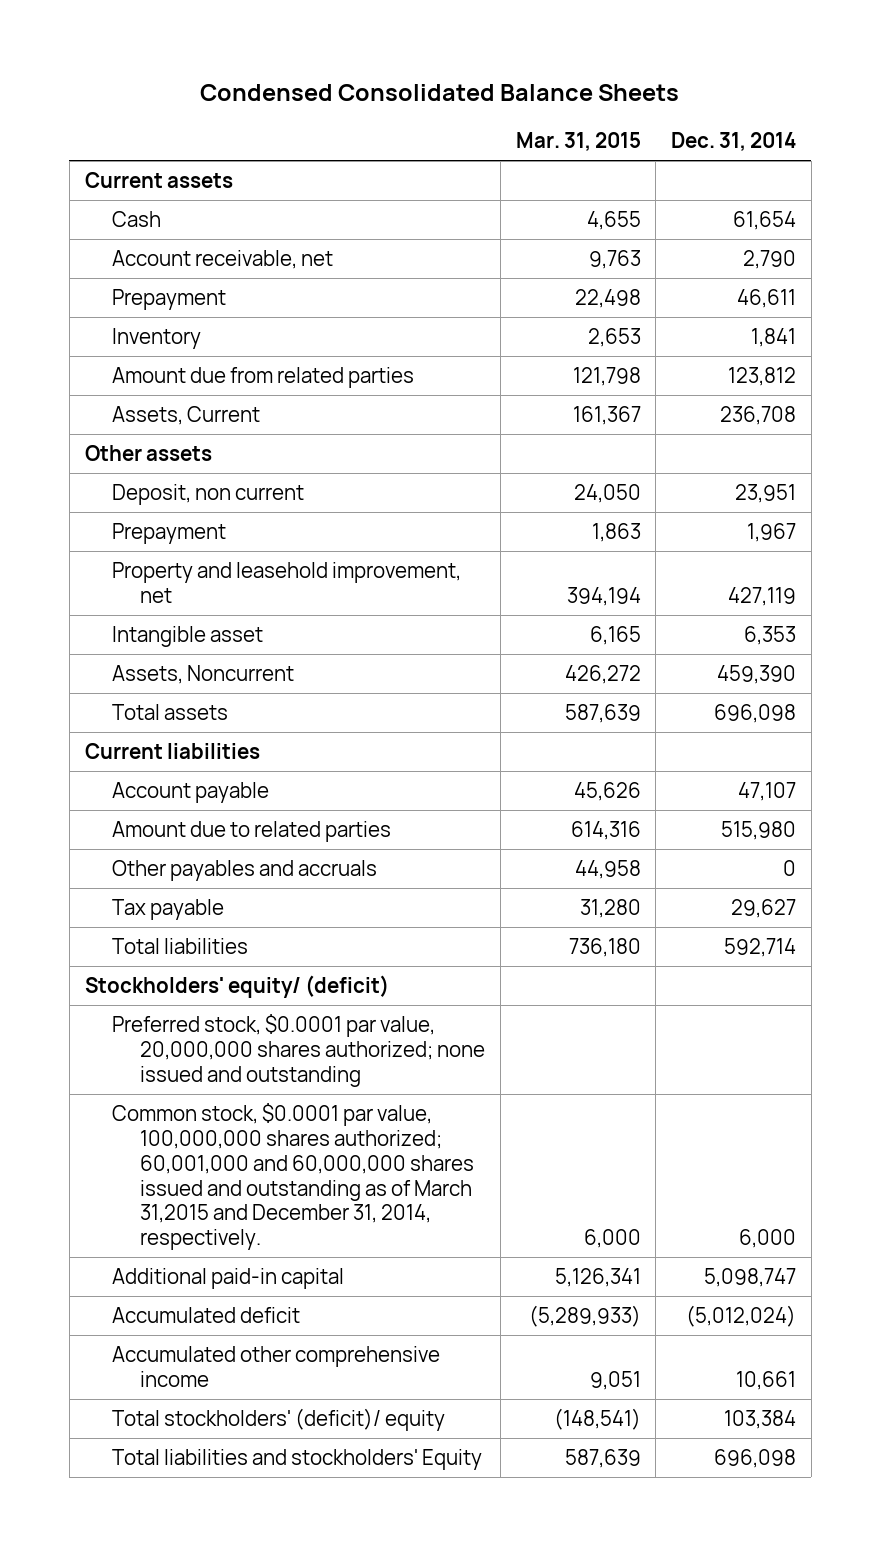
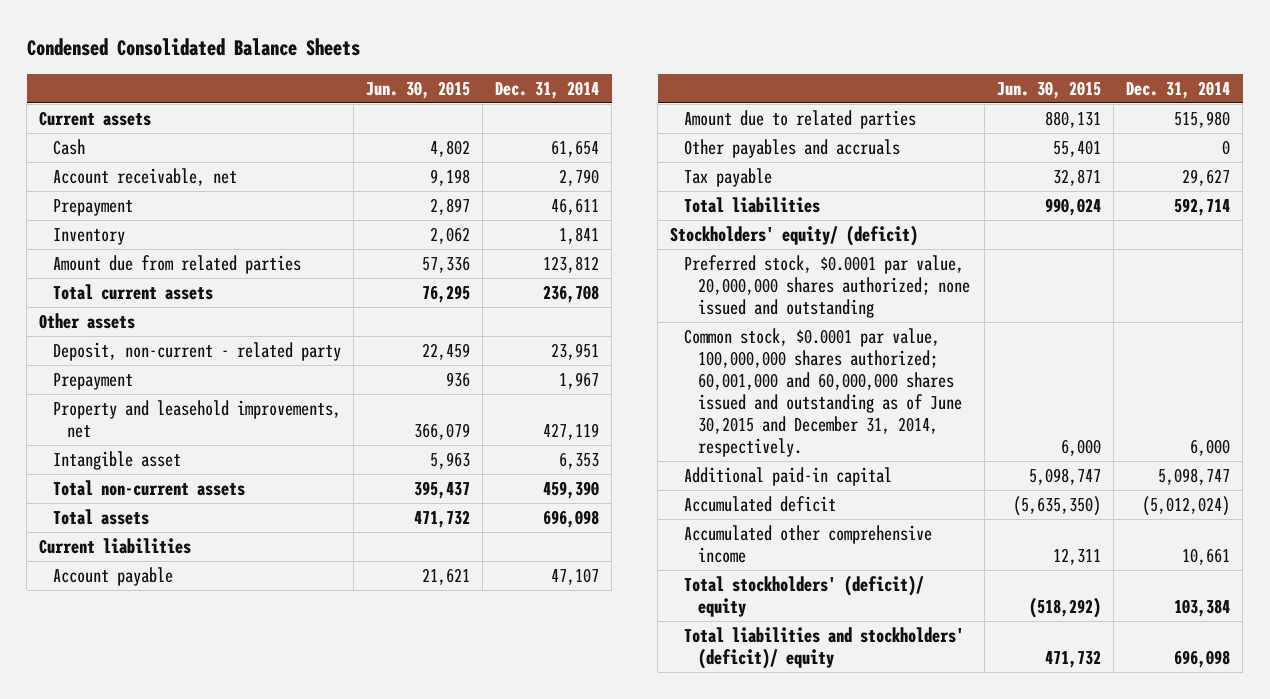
[515,132,641,152] Mar. 31, 2015 -> none
none -> [366,80,471,99] Jun. 30, 2015
[112,405,261,425] Assets, Current -> [53,284,214,301] Total current assets
[112,483,305,505] Deposit, non current -> [53,342,342,362] Deposit, non-current - related party
[112,561,462,603] Property and leasehold improvement, net -> [53,400,342,439] Property and leasehold improvements, net
[112,664,295,684] Assets, Noncurrent -> [53,480,246,497] Total non-current assets
[112,1102,475,1251] Common stock, $0.0001 par value, 100,000,000 shares authorized; 60,001,000 and 60,000,000 shares issued and outstanding as of March 31,2015 and December 31, 2014, respectively. -> [684,328,963,458] Common stock, $0.0001 par value, 100,000,000 shares authorized; 60,001,000 and 60,000,000 shares issued and outstanding as of June 30,2015 and December 31, 2014, respectively.
[112,1448,483,1470] Total liabilities and stockholders' Equity -> [684,627,965,670] Total liabilities and stockholders' (deficit)/ equity

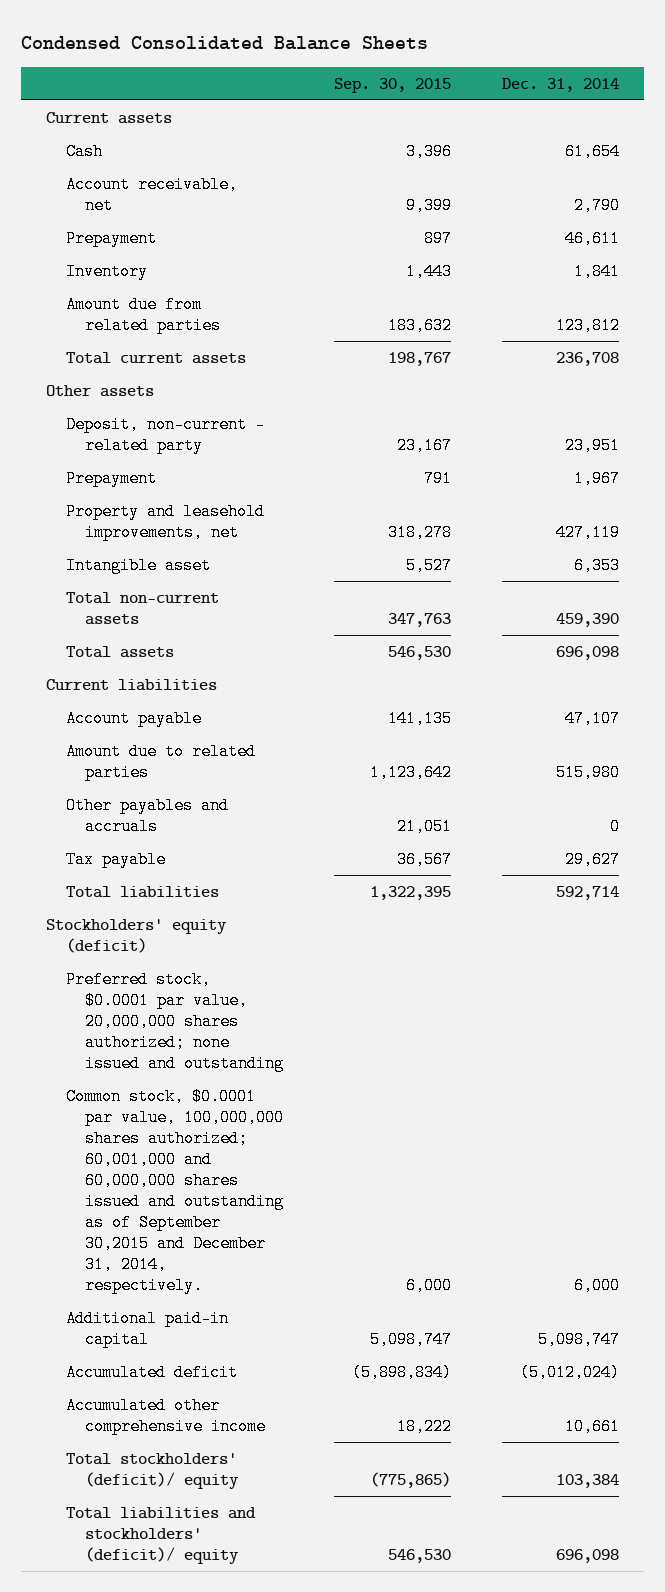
[366,80,471,99] Jun. 30, 2015 -> none
none -> [333,77,451,93] Sep. 30, 2015
[670,225,919,247] Stockholders' equity/ (deficit) -> [45,918,227,953] Stockholders' equity (deficit)
[684,328,963,458] Common stock, $0.0001 par value, 100,000,000 shares authorized; 60,001,000 and 60,000,000 shares issued and outstanding as of June 30,2015 and December 31, 2014, respectively. -> [65,1087,285,1295] Common stock, $0.0001 par value, 100,000,000 shares authorized; 60,001,000 and 60,000,000 shares issued and outstanding as of September 30,2015 and December 31, 2014, respectively.

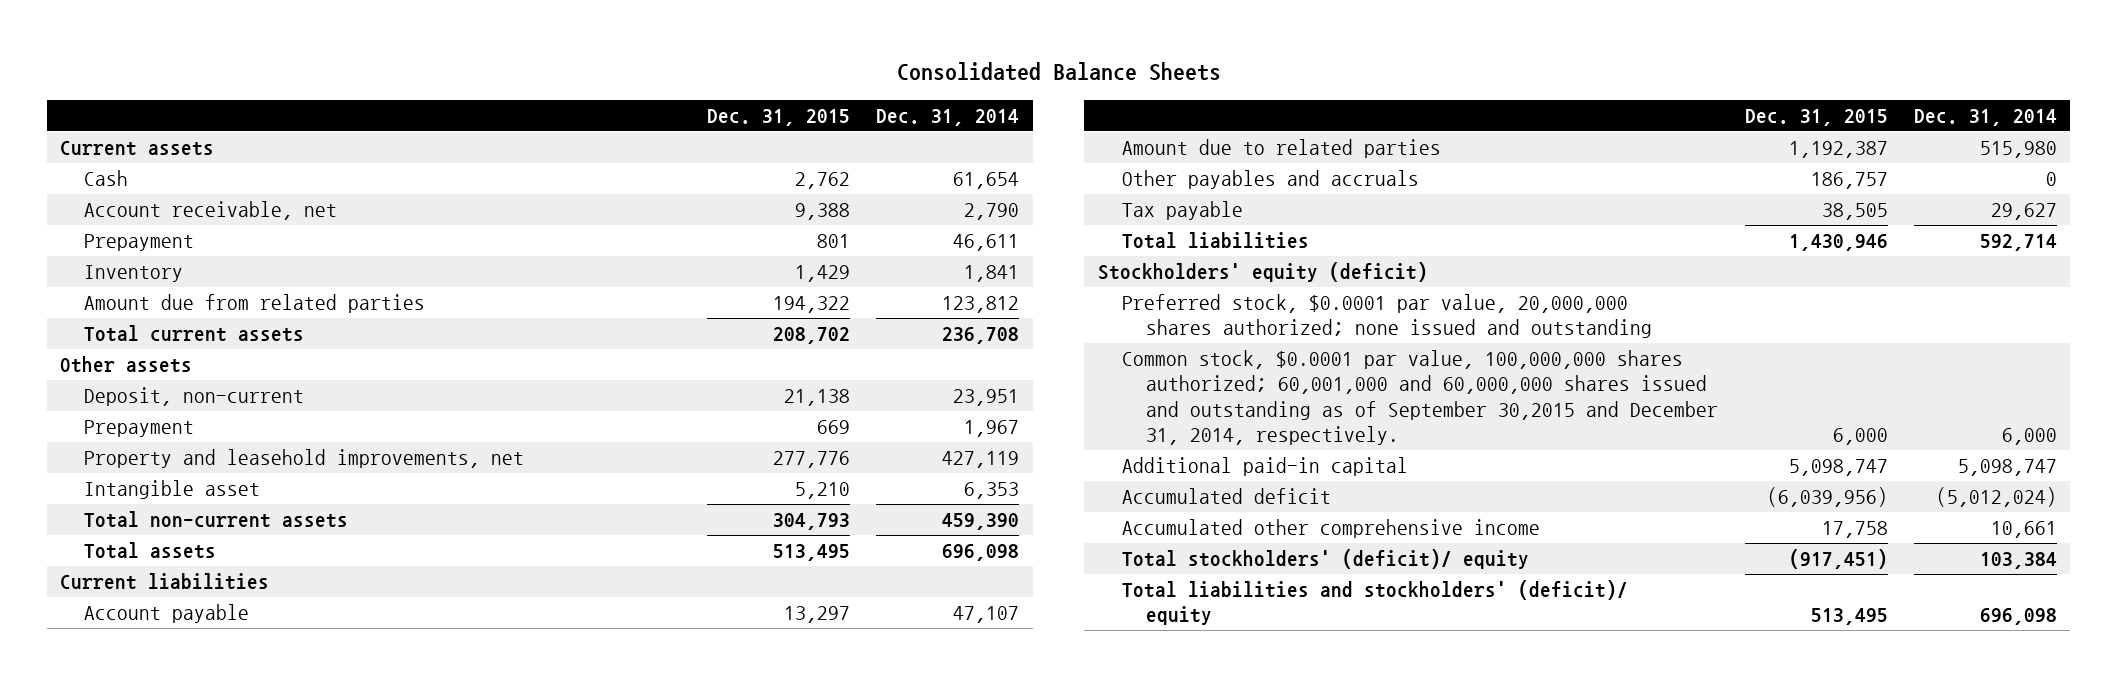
[20,35,428,50] Condensed Consolidated Balance Sheets -> [896,62,1221,82] Consolidated Balance Sheets
[333,77,451,93] Sep. 30, 2015 -> none
none -> [707,108,851,126] Dec. 31, 2015
[65,415,265,454] Deposit, non-current - related party -> [84,387,305,407] Deposit, non-current

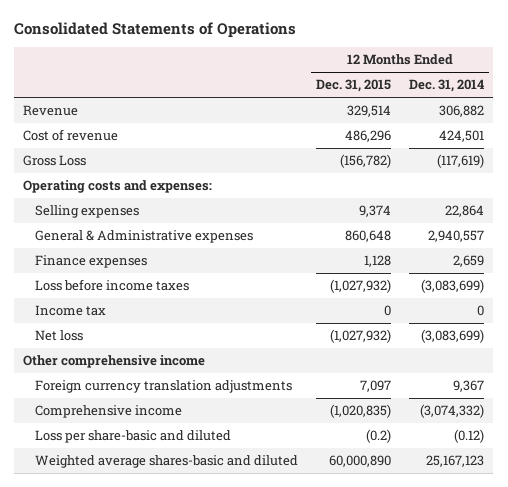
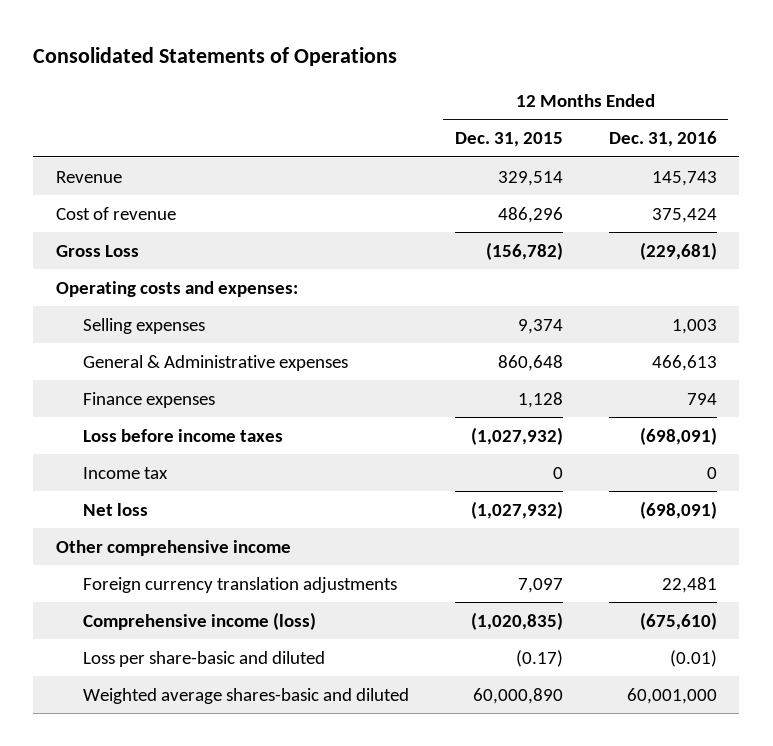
[409,79,485,93] Dec. 31, 2014 -> none
none -> [608,131,717,148] Dec. 31, 2016
[34,405,182,419] Comprehensive income -> [82,611,316,630] Comprehensive income (loss)
[365,429,391,444] (0.2) -> [515,649,563,667] (0.17)

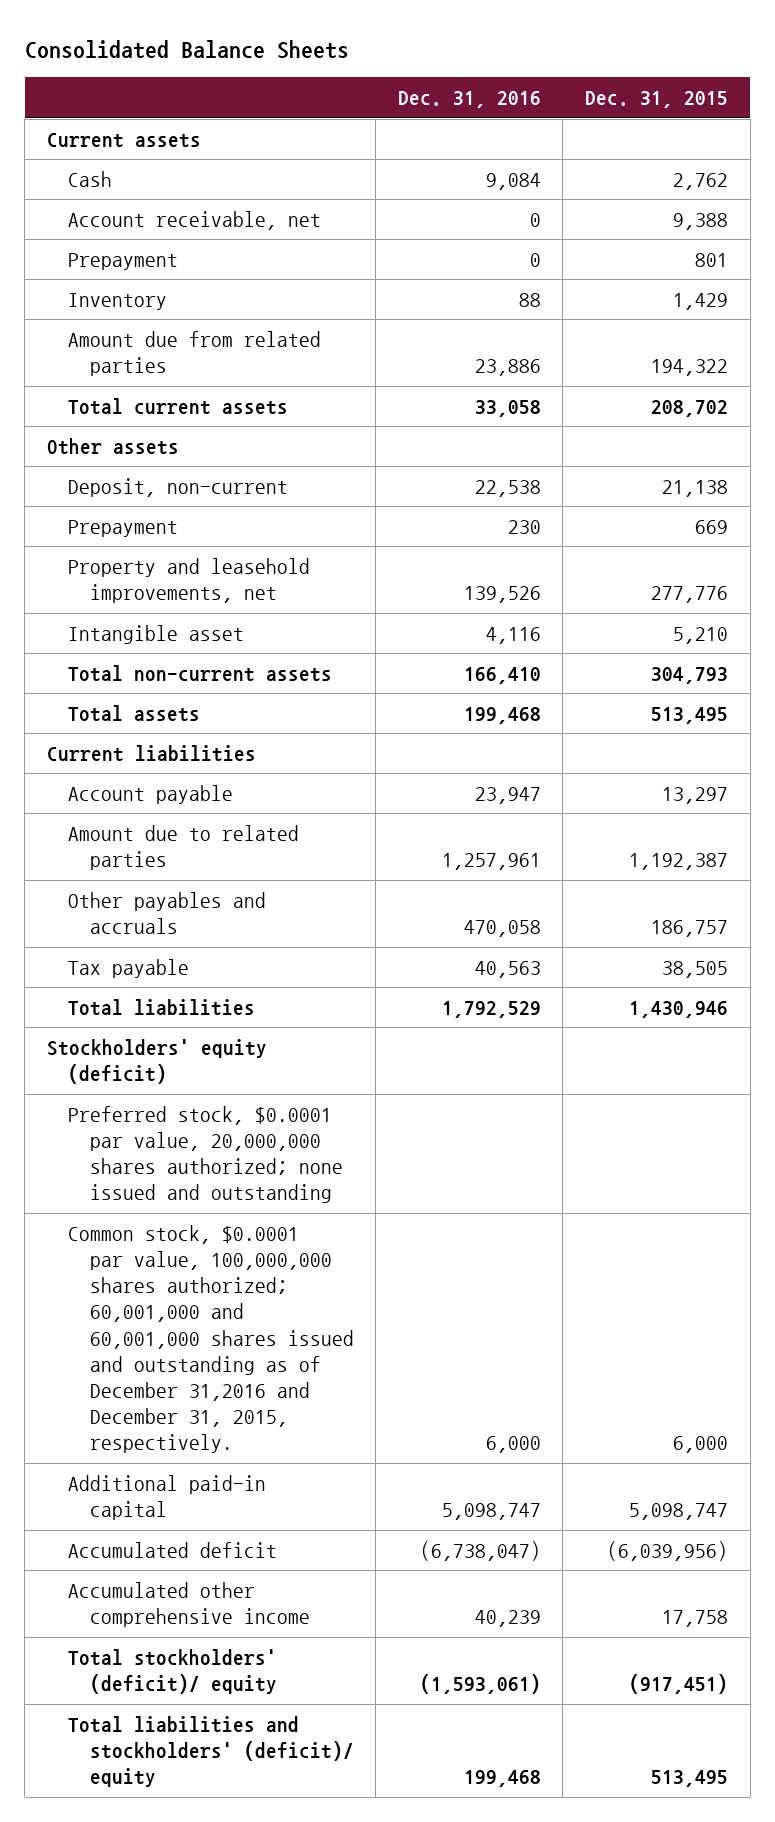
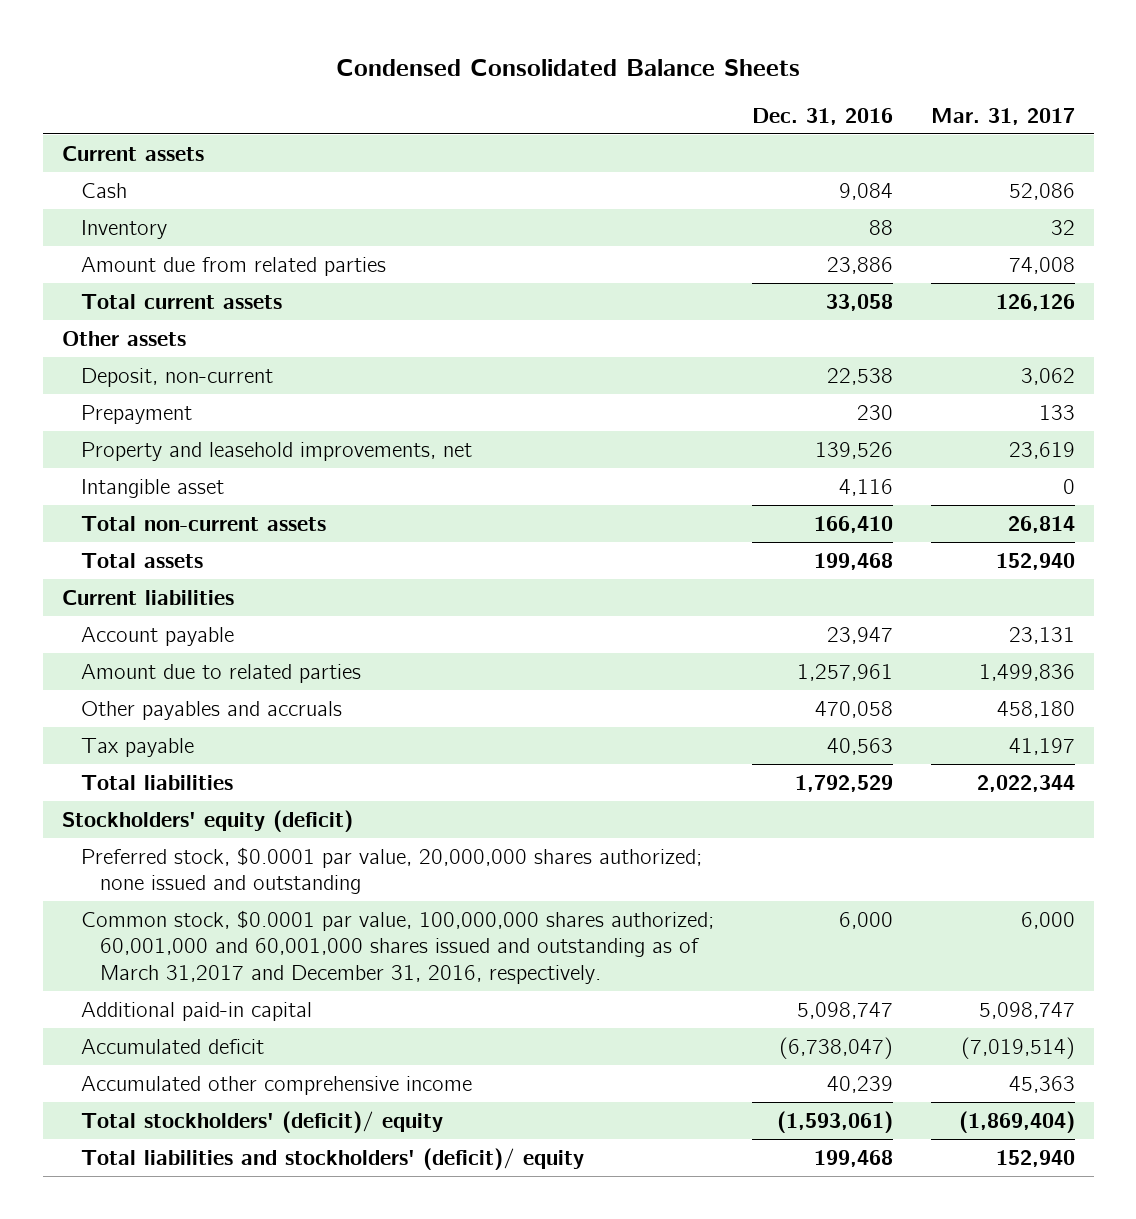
[24,39,349,59] Consolidated Balance Sheets -> [336,58,801,76] Condensed Consolidated Balance Sheets
[585,91,729,109] Dec. 31, 2015 -> none
none -> [930,107,1075,125] Mar. 31, 2017
[68,210,322,230] Account receivable, net -> none
[68,252,179,270] Prepayment -> none
[68,1224,354,1454] Common stock, $0.0001 par value, 100,000,000 shares authorized; 60,001,000 and 60,001,000 shares issued and outstanding as of December 31,2016 and December 31, 2015, respectively. -> [80,909,714,984] Common stock, $0.0001 par value, 100,000,000 shares authorized; 60,001,000 and 60,001,000 shares issued and outstanding as of March 31,2017 and December 31, 2016, respectively.

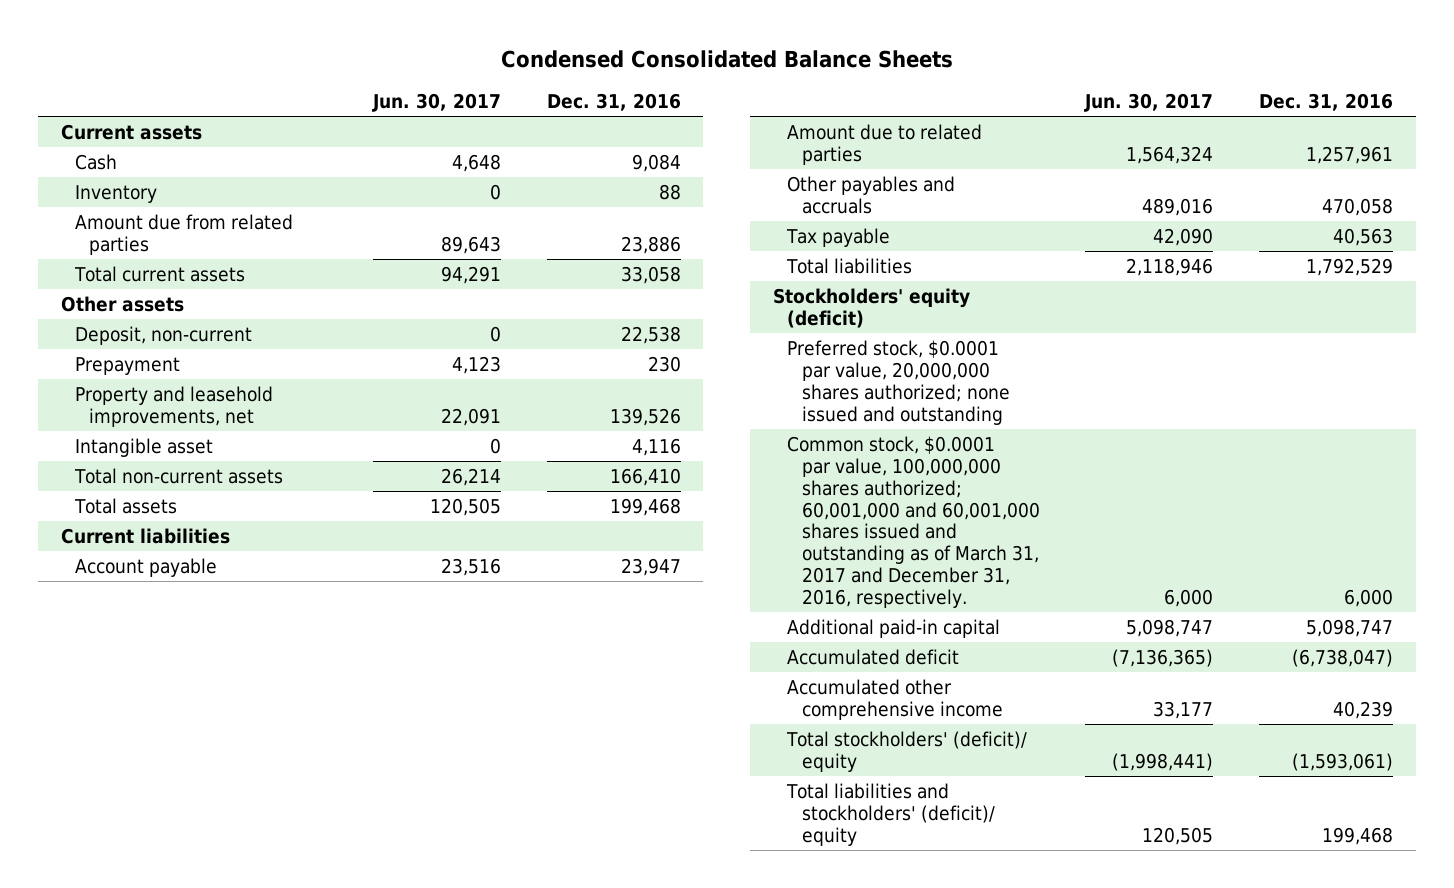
[930,107,1075,125] Mar. 31, 2017 -> none
none -> [371,92,501,112] Jun. 30, 2017
[80,909,714,984] Common stock, $0.0001 par value, 100,000,000 shares authorized; 60,001,000 and 60,001,000 shares issued and outstanding as of March 31,2017 and December 31, 2016, respectively. -> [787,435,1040,609] Common stock, $0.0001 par value, 100,000,000 shares authorized; 60,001,000 and 60,001,000 shares issued and outstanding as of March 31, 2017 and December 31, 2016, respectively.

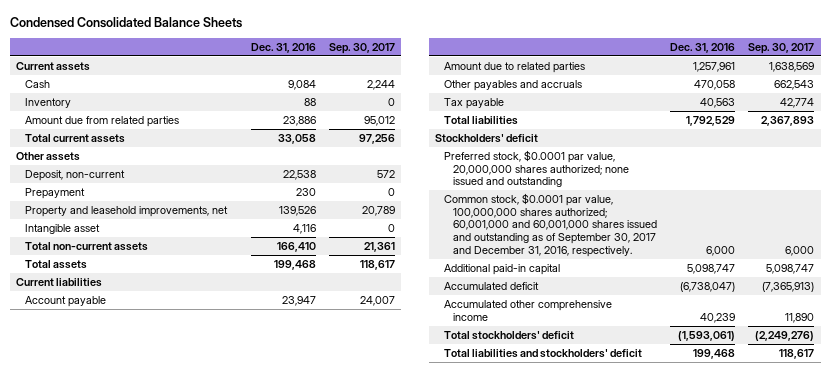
[371,92,501,112] Jun. 30, 2017 -> none
none -> [328,42,395,54] Sep. 30, 2017
[773,287,971,328] Stockholders' equity (deficit) -> [435,134,539,144] Stockholders' deficit
[787,435,1040,609] Common stock, $0.0001 par value, 100,000,000 shares authorized; 60,001,000 and 60,001,000 shares issued and outstanding as of March 31, 2017 and December 31, 2016, respectively. -> [444,193,658,257] Common stock, $0.0001 par value, 100,000,000 shares authorized; 60,001,000 and 60,001,000 shares issued and outstanding as of September 30, 2017 and December 31, 2016, respectively.
[786,730,1028,772] Total stockholders' (deficit)/ equity -> [444,331,575,341] Total stockholders' deficit
[786,782,995,846] Total liabilities and stockholders' (deficit)/ equity -> [444,349,643,359] Total liabilities and stockholders' deficit

